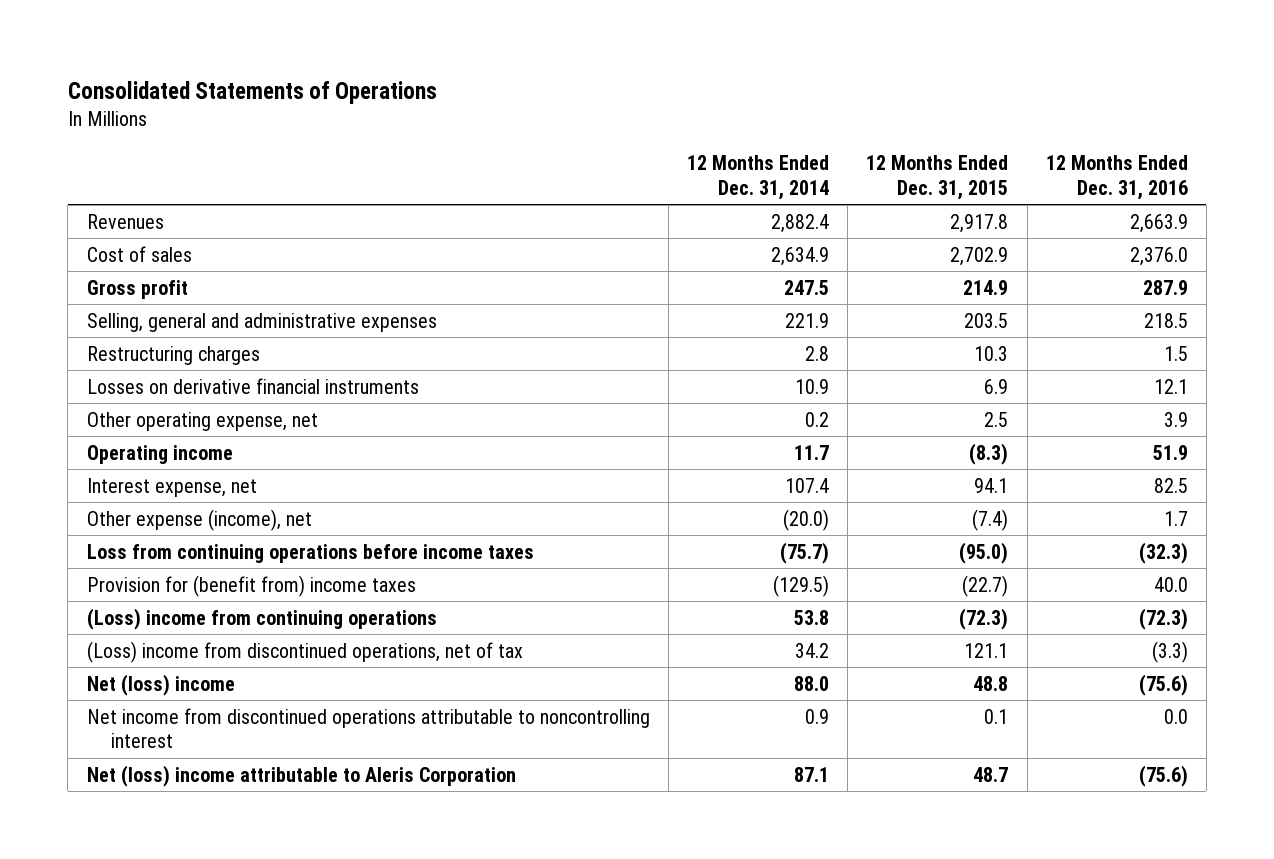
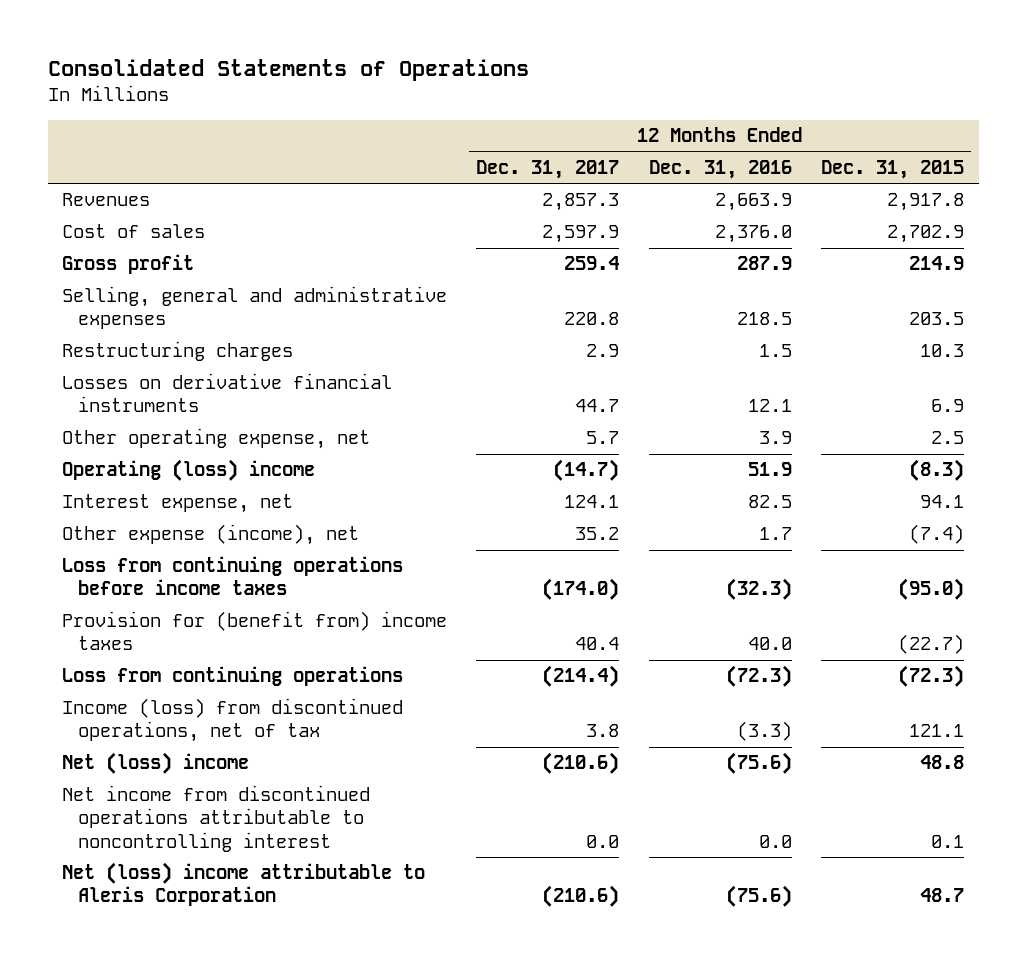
[687,155,830,200] 12 Months Ended Dec. 31, 2014 -> none
none -> [476,159,620,179] Dec. 31, 2017
[86,444,233,464] Operating income -> [62,459,316,482] Operating (loss) income
[86,607,437,630] (Loss) income from continuing operations -> [62,666,404,687] Loss from continuing operations
[86,640,523,663] (Loss) income from discontinued operations, net of tax -> [62,698,404,743] Income (loss) from discontinued operations, net of tax

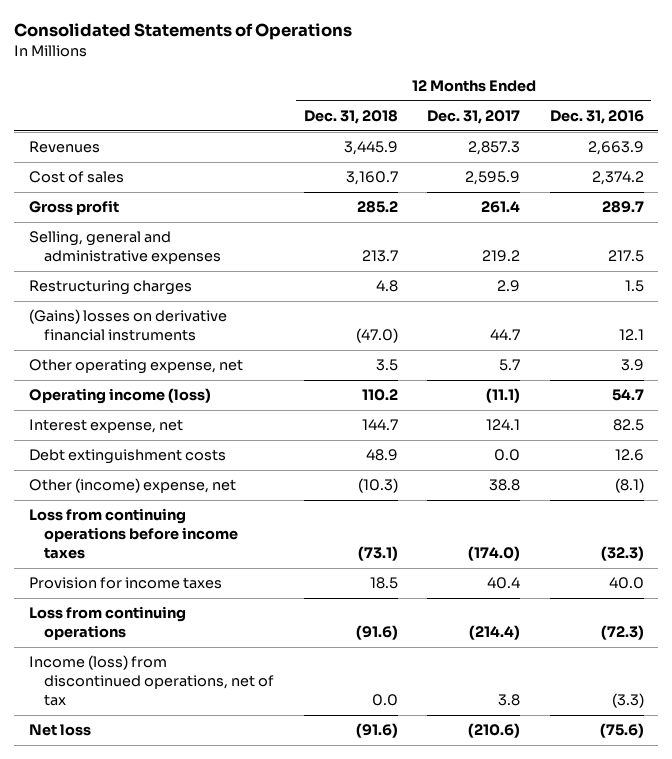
[821,159,965,179] Dec. 31, 2015 -> none
none -> [303,109,398,124] Dec. 31, 2018
[542,225,620,244] 2,597.9 -> [465,171,521,186] 2,595.9
[714,225,792,244] 2,376.0 -> [591,171,644,186] 2,374.2
[564,256,620,271] 259.4 -> [481,201,521,214] 261.4
[736,256,792,271] 287.9 -> [601,201,644,214] 289.7
[564,312,620,326] 220.8 -> [482,250,521,263] 219.2
[736,312,792,326] 218.5 -> [607,250,644,263] 217.5
[62,373,393,413] Losses on derivative financial instruments -> [28,309,227,342] (Gains) losses on derivative financial instruments
[62,459,316,482] Operating (loss) income -> [28,388,211,405] Operating income (loss)
[553,459,620,482] (14.7) -> [486,388,521,404] (11.1)
[747,462,792,477] 51.9 -> [611,389,644,402] 54.7
none -> [28,449,226,465] Debt extinguishment costs
[62,524,360,546] Other expense (income), net -> [28,478,236,494] Other (income) expense, net
[575,527,620,541] 35.2 -> [489,479,521,492] 38.8
[758,527,792,541] 1.7 -> [614,478,644,494] (8.1)
[62,611,448,651] Provision for (benefit from) income taxes -> [28,577,222,590] Provision for income taxes
[62,785,371,852] Net income from discontinued operations attributable to noncontrolling interest -> none
[62,862,426,907] Net (loss) income attributable to Aleris Corporation -> none
[62,752,250,775] Net (loss) income -> [28,724,91,737] Net loss

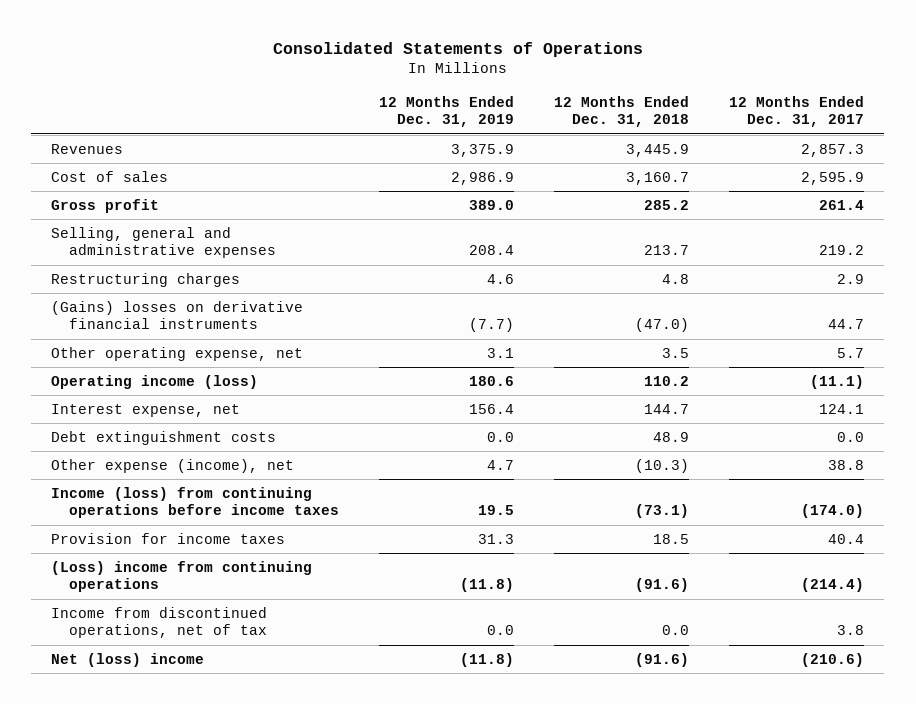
[549,109,644,124] Dec. 31, 2016 -> none
none -> [378,95,514,128] 12 Months Ended Dec. 31, 2019
[28,478,236,494] Other (income) expense, net -> [51,458,295,473] Other expense (income), net
[28,508,239,559] Loss from continuing operations before income taxes -> [51,486,339,519] Income (loss) from continuing operations before income taxes
[28,606,186,641] Loss from continuing operations -> [51,560,313,593] (Loss) income from continuing operations
[28,655,275,706] Income (loss) from discontinued operations, net of tax -> [51,606,268,639] Income from discontinued operations, net of tax
[28,724,91,737] Net loss -> [51,652,205,667] Net (loss) income

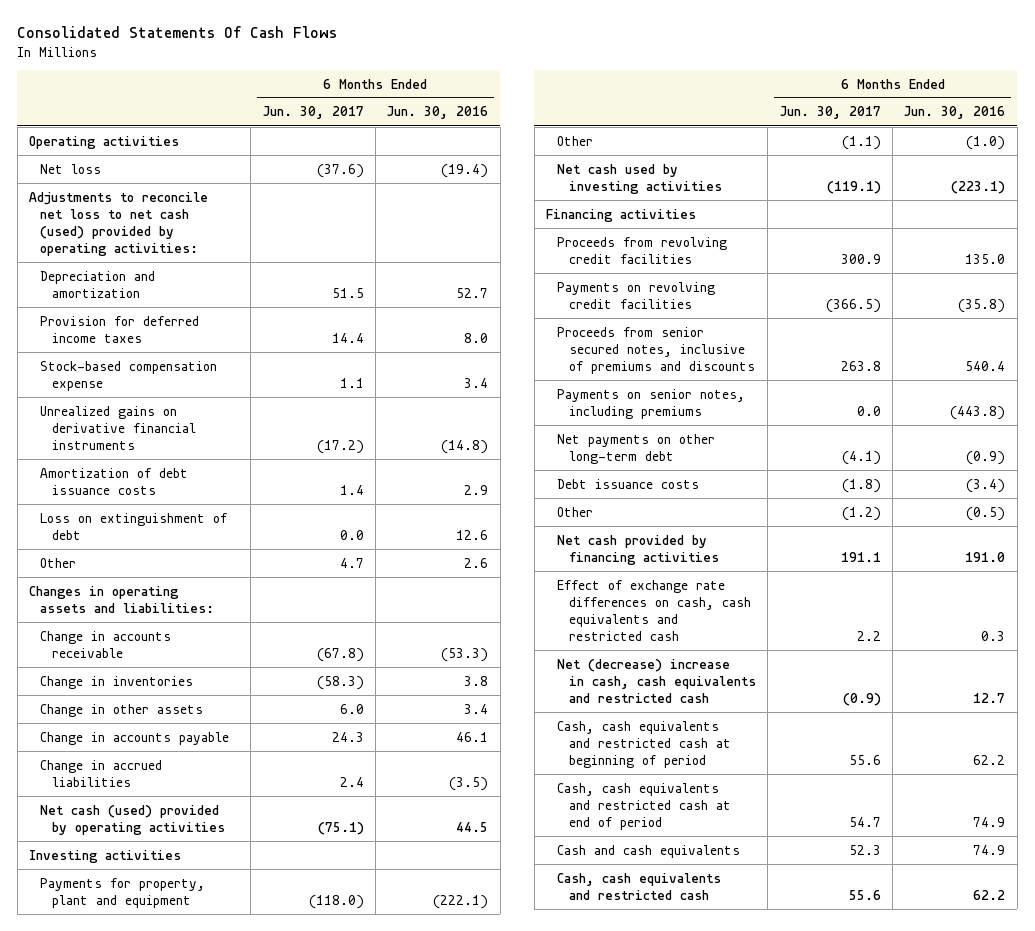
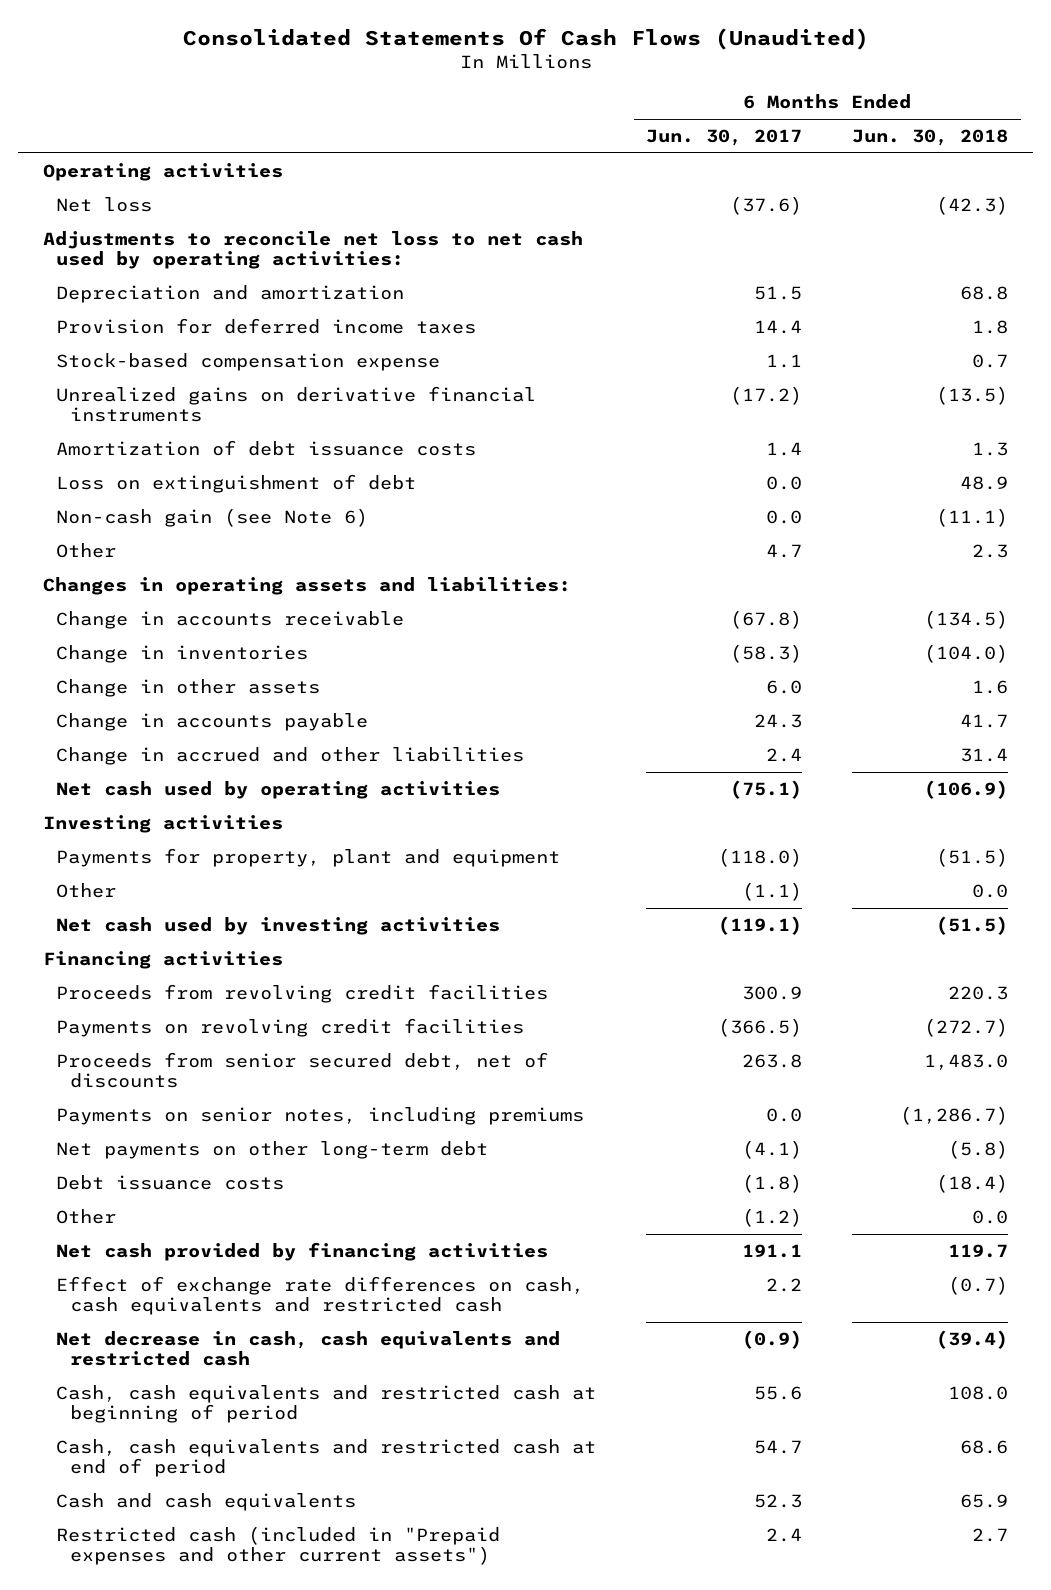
[17,26,338,39] Consolidated Statements Of Cash Flows -> [182,27,869,50] Consolidated Statements Of Cash Flows (Unaudited)
[387,106,489,120] Jun. 30, 2016 -> none
none -> [852,128,1009,146] Jun. 30, 2018
[29,191,209,257] Adjustments to reconcile net loss to net cash (used) provided by operating activities: -> [42,230,583,270] Adjustments to reconcile net loss to net cash used by operating activities:
none -> [56,507,369,527] Non-cash gain (see Note 6)
[40,759,163,787] Change in accrued liabilities -> [56,746,525,765] Change in accrued and other liabilities
[40,804,225,835] Net cash (used) provided by operating activities -> [56,780,501,799] Net cash used by operating activities
[557,326,755,375] Proceeds from senior secured notes, inclusive of premiums and discounts -> [56,1051,549,1089] Proceeds from senior secured debt, net of discounts
[557,658,756,704] Net (decrease) increase in cash, cash equivalents and restricted cash -> [56,1330,561,1367] Net decrease in cash, cash equivalents and restricted cash
[557,872,722,900] Cash, cash equivalents and restricted cash -> none
none -> [56,1525,501,1566] Restricted cash (included in "Prepaid expenses and other current assets")

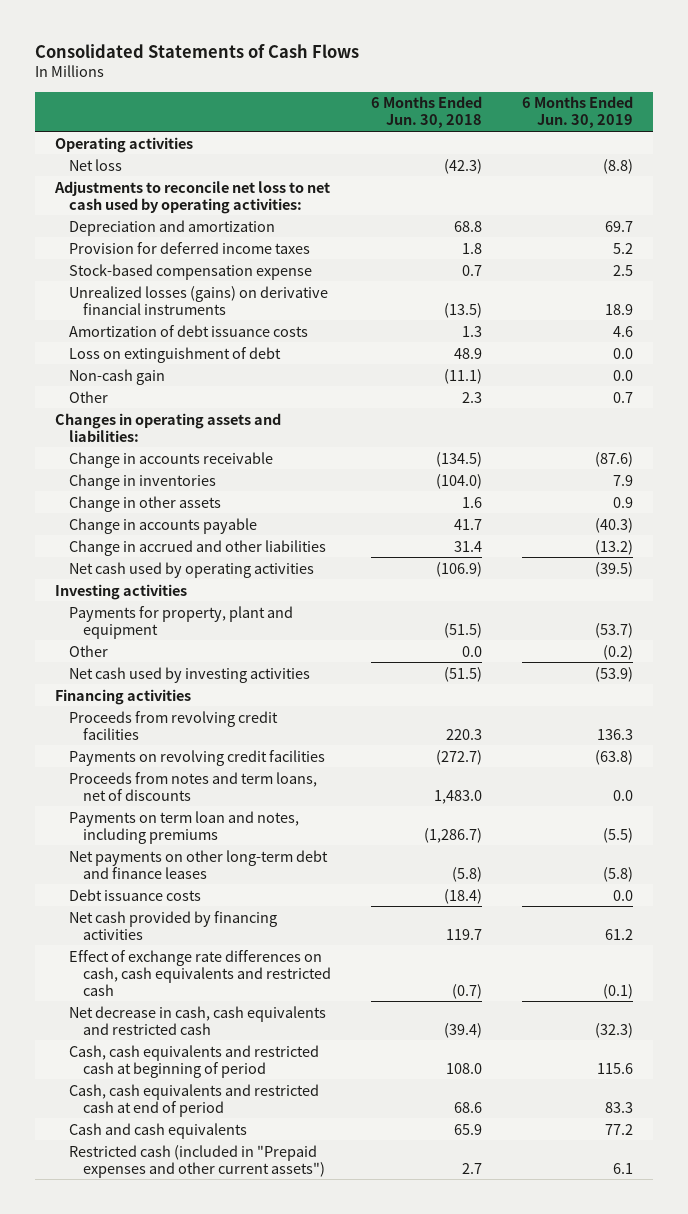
[182,27,869,50] Consolidated Statements Of Cash Flows (Unaudited) -> [35,43,360,58] Consolidated Statements of Cash Flows
[646,128,803,146] Jun. 30, 2017 -> none
none -> [521,96,633,129] 6 Months Ended Jun. 30, 2019
[56,385,537,423] Unrealized gains on derivative financial instruments -> [68,285,328,315] Unrealized losses (gains) on derivative financial instruments
[56,507,369,527] Non-cash gain (see Note 6) -> [68,368,165,385] Non-cash gain
[56,1051,549,1089] Proceeds from senior secured debt, net of discounts -> [68,771,317,801] Proceeds from notes and term loans, net of discounts
[56,1106,585,1125] Payments on senior notes, including premiums -> [68,810,299,844] Payments on term loan and notes, including premiums
[56,1140,489,1159] Net payments on other long-term debt -> [68,849,328,879] Net payments on other long-term debt and finance leases
[56,1208,117,1224] Other -> none

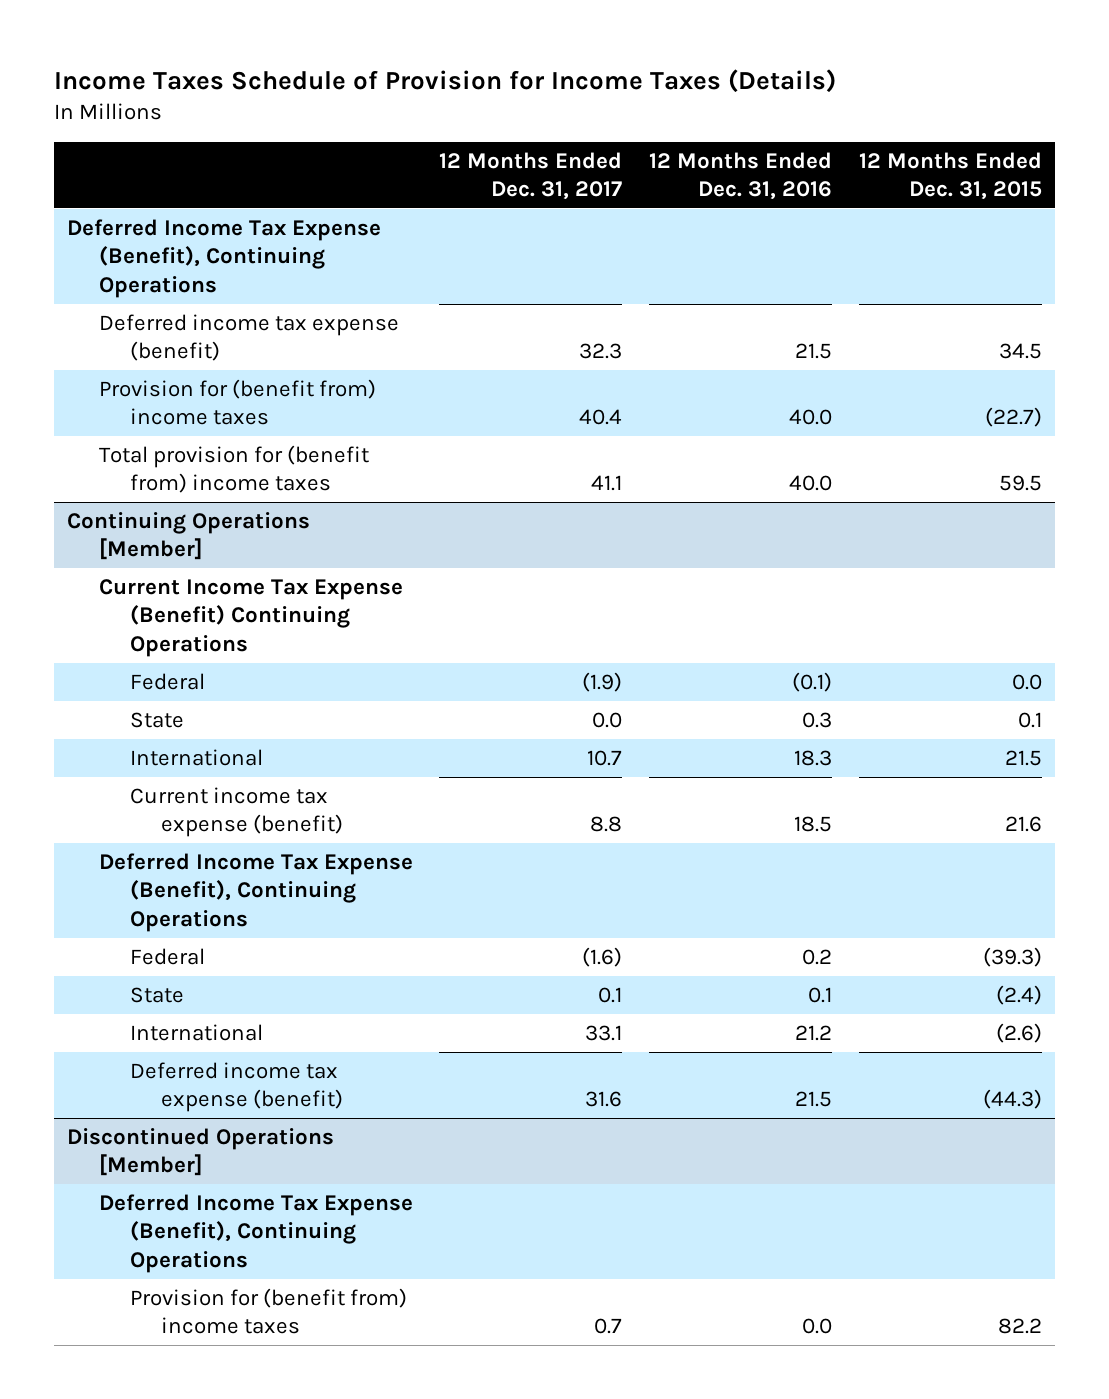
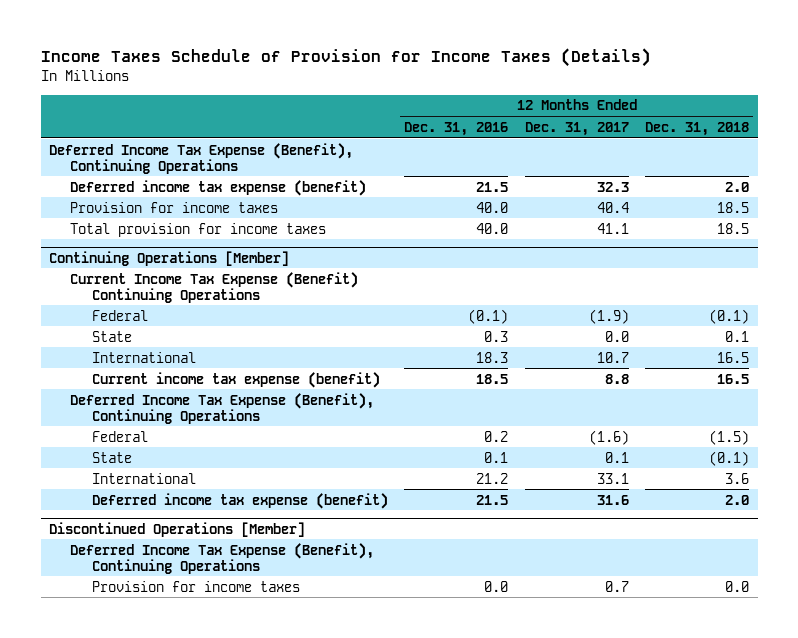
[859,151,1043,201] 12 Months Ended Dec. 31, 2015 -> none
none -> [645,121,750,136] Dec. 31, 2018
[98,378,376,426] Provision for (benefit from) income taxes -> [70,201,279,213] Provision for income taxes
[98,444,369,494] Total provision for (benefit from) income taxes -> [70,222,327,237] Total provision for income taxes
[129,1287,407,1335] Provision for (benefit from) income taxes -> [91,580,300,592] Provision for income taxes

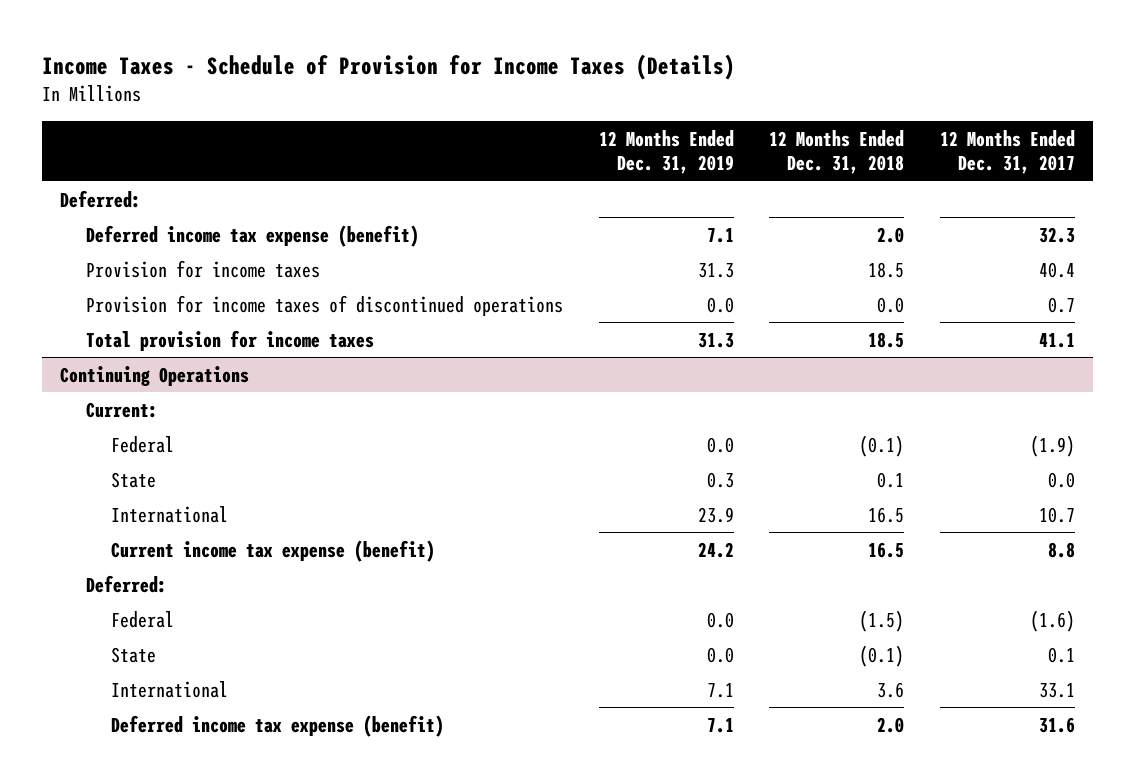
[40,48,651,68] Income Taxes Schedule of Provision for Income Taxes (Details) -> [42,53,736,80] Income Taxes - Schedule of Provision for Income Taxes (Details)
[404,121,509,136] Dec. 31, 2016 -> none
none -> [598,129,734,175] 12 Months Ended Dec. 31, 2019
[48,142,353,174] Deferred Income Tax Expense (Benefit), Continuing Operations -> [60,189,142,208] Deferred:
none -> [85,294,563,316] Provision for income taxes of discontinued operations
[48,250,289,266] Continuing Operations [Member] -> [60,365,250,386] Continuing Operations
[70,271,359,303] Current Income Tax Expense (Benefit) Continuing Operations -> [85,401,158,418] Current:
[70,392,375,424] Deferred Income Tax Expense (Benefit), Continuing Operations -> [85,574,167,593] Deferred:
[48,521,305,537] Discontinued Operations [Member] -> none
[70,542,375,574] Deferred Income Tax Expense (Benefit), Continuing Operations -> none
[91,580,300,592] Provision for income taxes -> none

